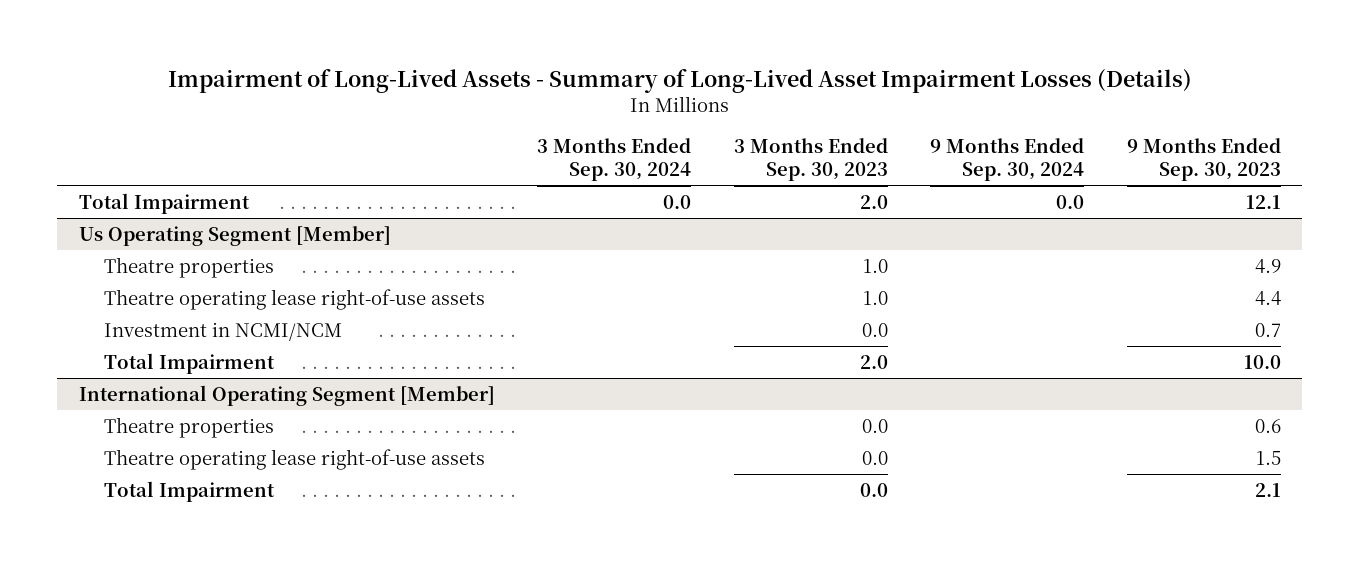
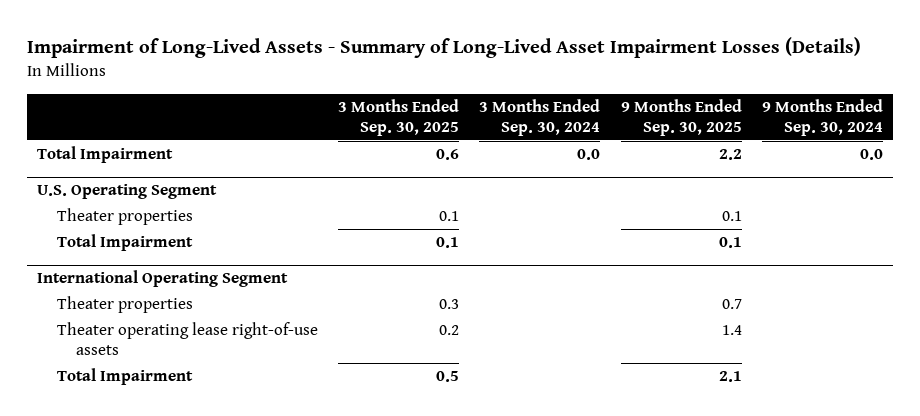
[733,138,888,182] 3 Months Ended Sep. 30, 2023 -> none
[1126,138,1281,182] 9 Months Ended Sep. 30, 2023 -> none
none -> [337,98,459,136] 3 Months Ended Sep. 30, 2025
none -> [620,98,742,136] 9 Months Ended Sep. 30, 2025
[103,288,485,310] Theatre operating lease right-of-use assets -> none
[103,321,342,341] Investment in NCMI/NCM -> none
[78,225,391,246] Us Operating Segment [Member] -> [37,184,218,200] U.S. Operating Segment
[103,256,274,278] Theatre properties -> [56,208,193,226] Theater properties
[78,384,495,406] International Operating Segment [Member] -> [37,270,289,288] International Operating Segment
[103,416,274,438] Theatre properties -> [56,296,193,314] Theater properties
[103,448,485,470] Theatre operating lease right-of-use assets -> [56,322,318,356] Theater operating lease right-of-use assets

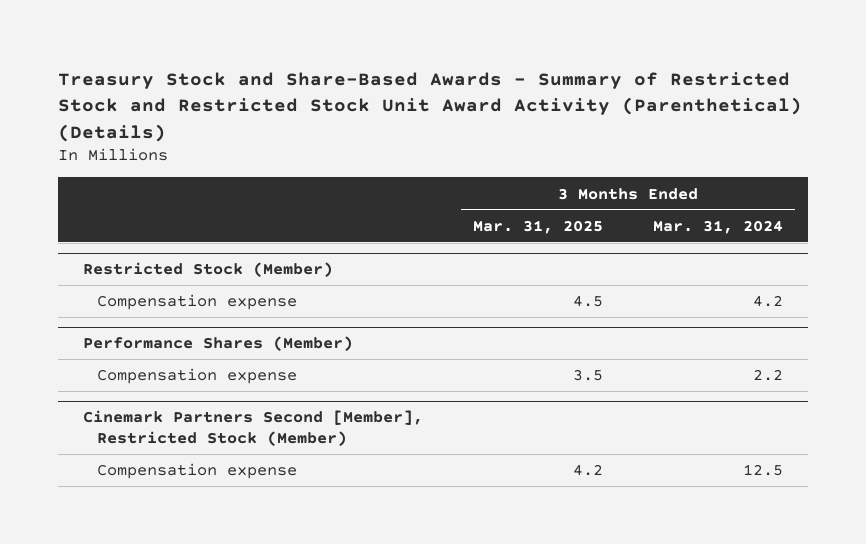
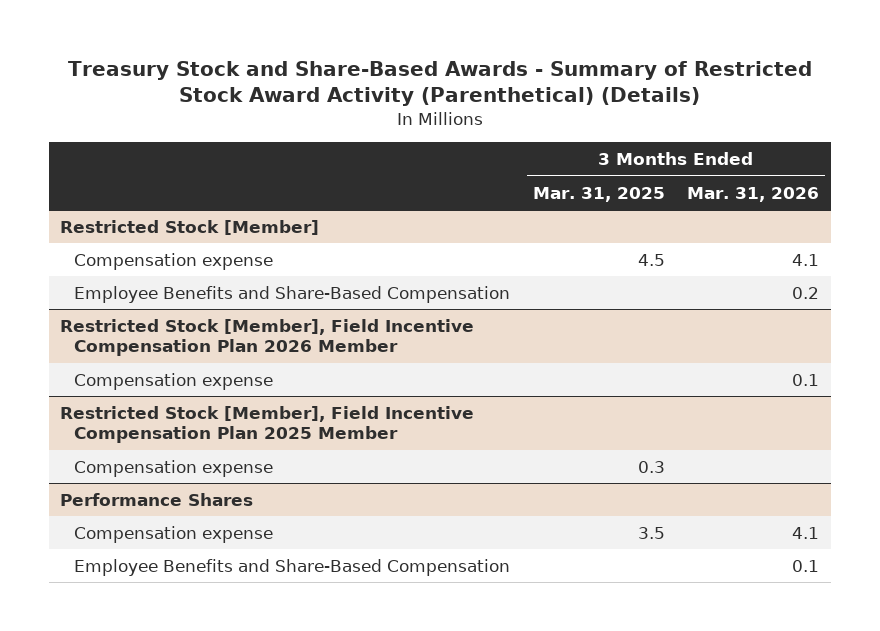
[58,71,803,142] Treasury Stock and Share-Based Awards - Summary of Restricted Stock and Restricted Stock Unit Award Activity (Parenthetical) (Details) -> [67,60,812,107] Treasury Stock and Share-Based Awards - Summary of Restricted Stock Award Activity (Parenthetical) (Details)
[652,219,783,234] Mar. 31, 2024 -> none
none -> [687,186,820,202] Mar. 31, 2026
[83,262,334,278] Restricted Stock (Member) -> [60,219,320,235] Restricted Stock [Member]
none -> [74,285,511,303] Employee Benefits and Share-Based Compensation
none -> [60,318,475,357] Restricted Stock [Member], Field Incentive Compensation Plan 2026 Member
none -> [74,372,274,390] Compensation expense
none -> [60,405,475,444] Restricted Stock [Member], Field Incentive Compensation Plan 2025 Member
none -> [74,459,274,477] Compensation expense
[83,336,354,352] Performance Shares (Member) -> [60,492,254,506] Performance Shares
[83,410,424,446] Cinemark Partners Second [Member], Restricted Stock (Member) -> none
[96,463,297,480] Compensation expense -> none
none -> [74,558,511,576] Employee Benefits and Share-Based Compensation

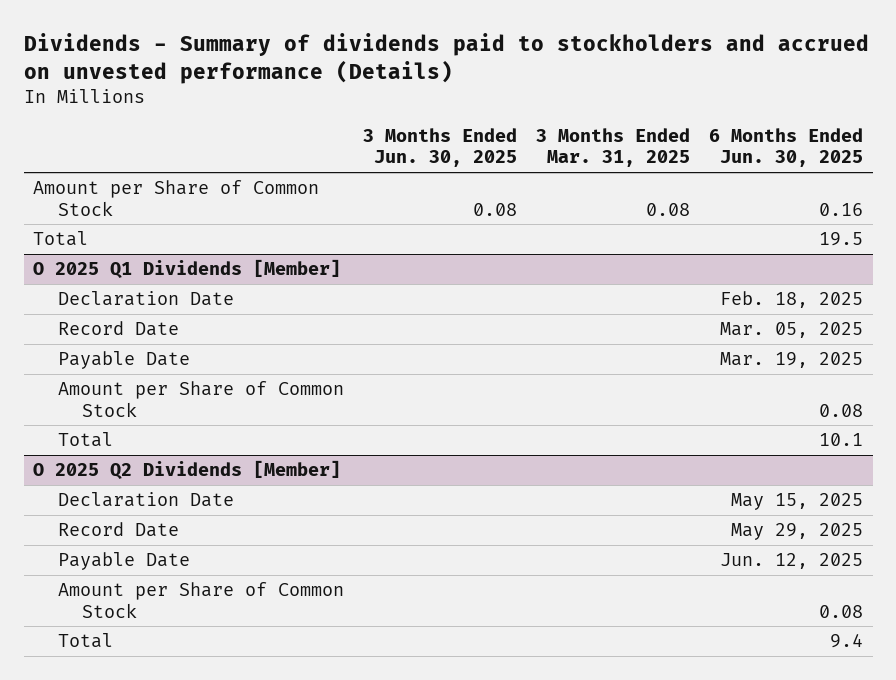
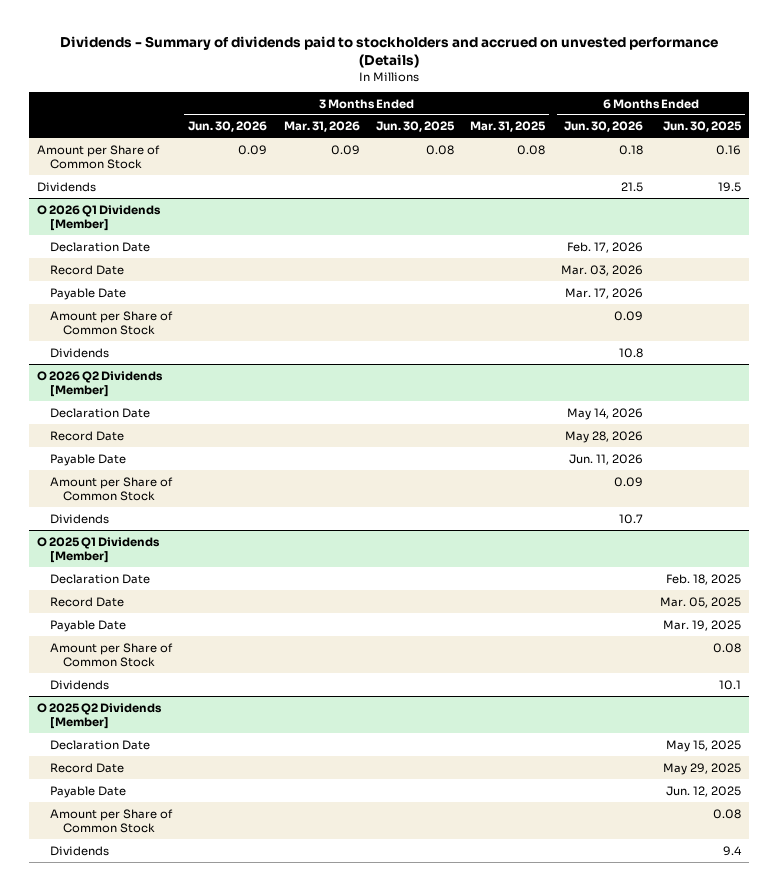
none -> [188,121,268,133] Jun. 30, 2026
none -> [283,121,360,133] Mar. 31, 2026
none -> [564,121,644,133] Jun. 30, 2026
[33,231,89,247] Total -> [37,181,97,192] Dividends
none -> [37,204,162,232] O 2026 Q1 Dividends [Member]
none -> [50,241,151,252] Declaration Date
none -> [50,264,125,275] Record Date
none -> [50,287,127,300] Payable Date
none -> [50,310,174,336] Amount per Share of Common Stock
none -> [50,347,110,358] Dividends
none -> [37,370,164,398] O 2026 Q2 Dividends [Member]
none -> [50,407,151,418] Declaration Date
none -> [50,430,125,441] Record Date
none -> [50,453,127,466] Payable Date
none -> [50,476,174,502] Amount per Share of Common Stock
none -> [50,513,110,524] Dividends
[57,432,113,448] Total -> none
none -> [50,679,110,690] Dividends
[57,633,113,649] Total -> none
none -> [50,845,110,856] Dividends

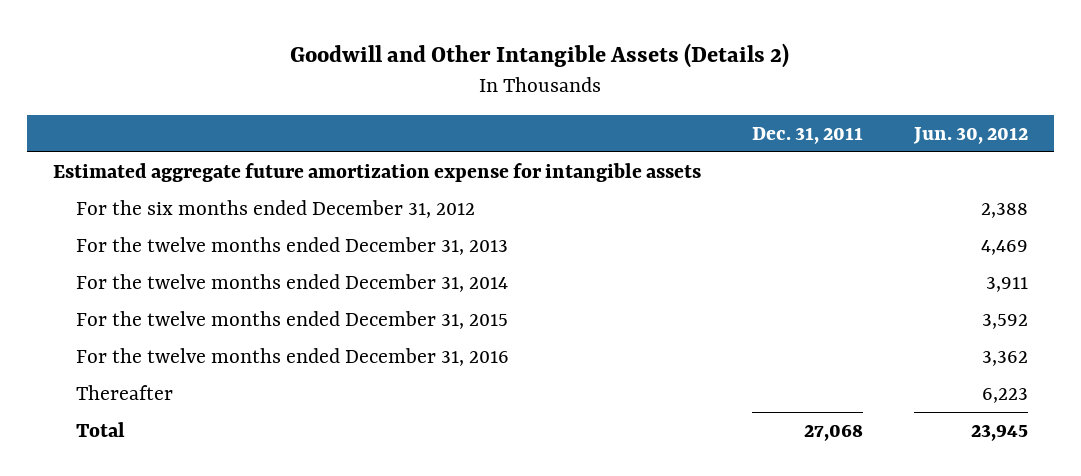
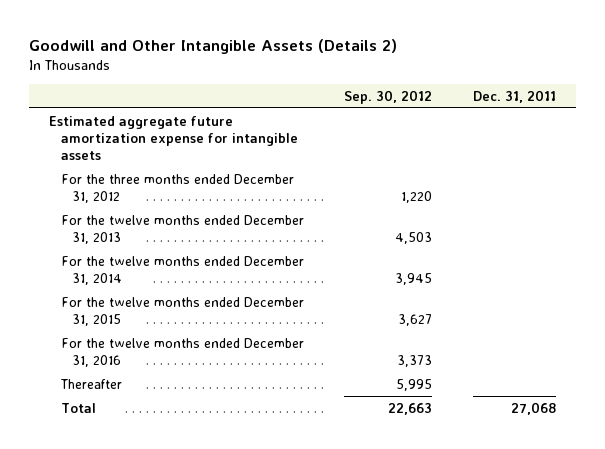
[913,126,1029,144] Jun. 30, 2012 -> none
none -> [344,89,433,104] Sep. 30, 2012
[76,200,476,219] For the six months ended December 31, 2012 -> [60,173,294,203] For the three months ended December 31, 2012

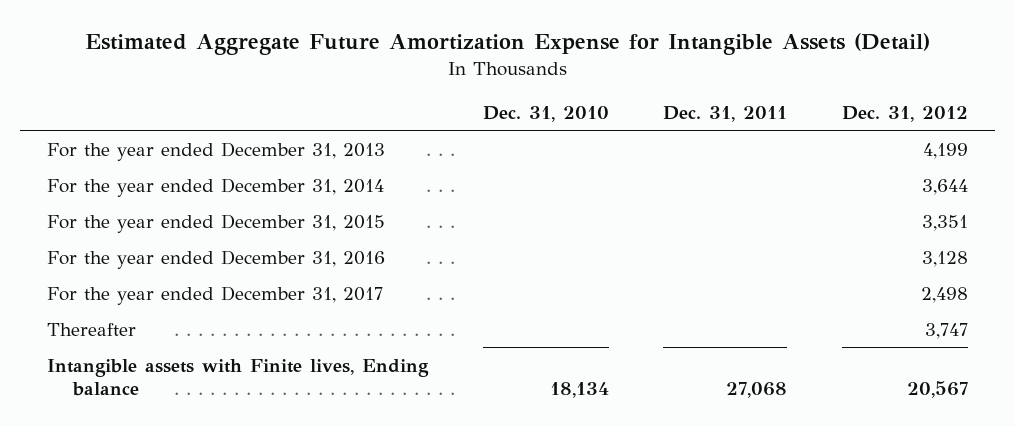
[28,38,397,54] Goodwill and Other Intangible Assets (Details 2) -> [84,33,930,56] Estimated Aggregate Future Amortization Expense for Intangible Assets (Detail)
[344,89,433,104] Sep. 30, 2012 -> none
none -> [482,105,609,122] Dec. 31, 2010
none -> [841,105,968,122] Dec. 31, 2012
[49,115,298,161] Estimated aggregate future amortization expense for intangible assets -> none
[60,173,294,203] For the three months ended December 31, 2012 -> [47,141,386,161] For the year ended December 31, 2013
[60,214,304,244] For the twelve months ended December 31, 2013 -> [47,177,385,197] For the year ended December 31, 2014
[60,255,304,285] For the twelve months ended December 31, 2014 -> [47,213,386,233] For the year ended December 31, 2015
[60,296,304,326] For the twelve months ended December 31, 2015 -> [47,249,386,269] For the year ended December 31, 2016
[60,337,304,367] For the twelve months ended December 31, 2016 -> [47,285,384,305] For the year ended December 31, 2017
[60,402,96,413] Total -> [47,358,430,396] Intangible assets with Finite lives, Ending balance

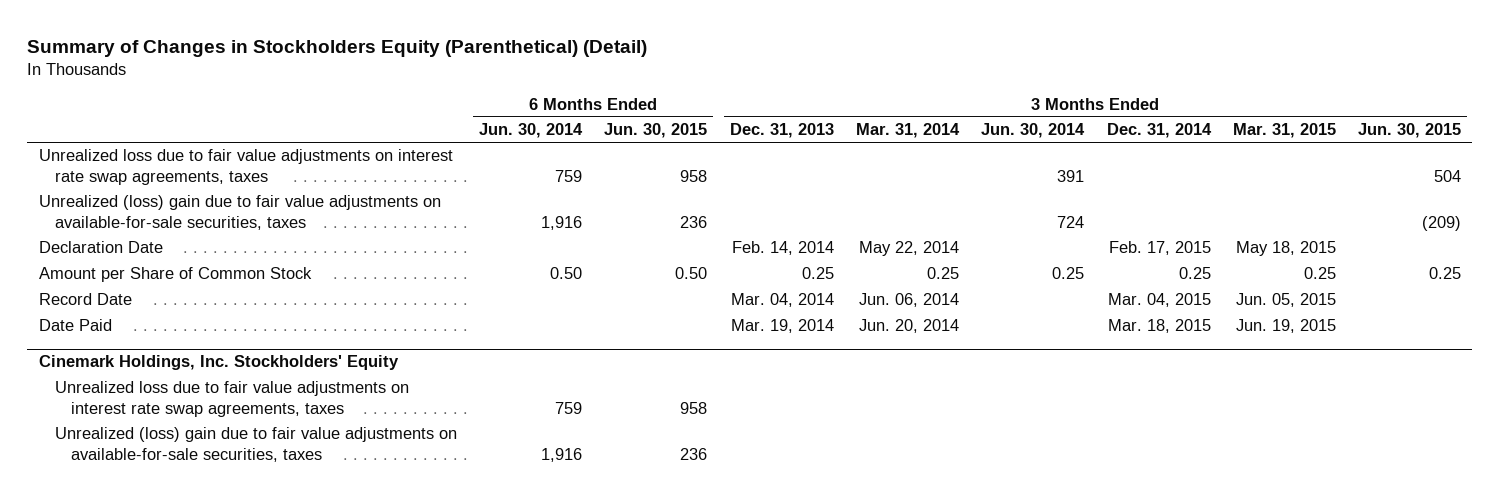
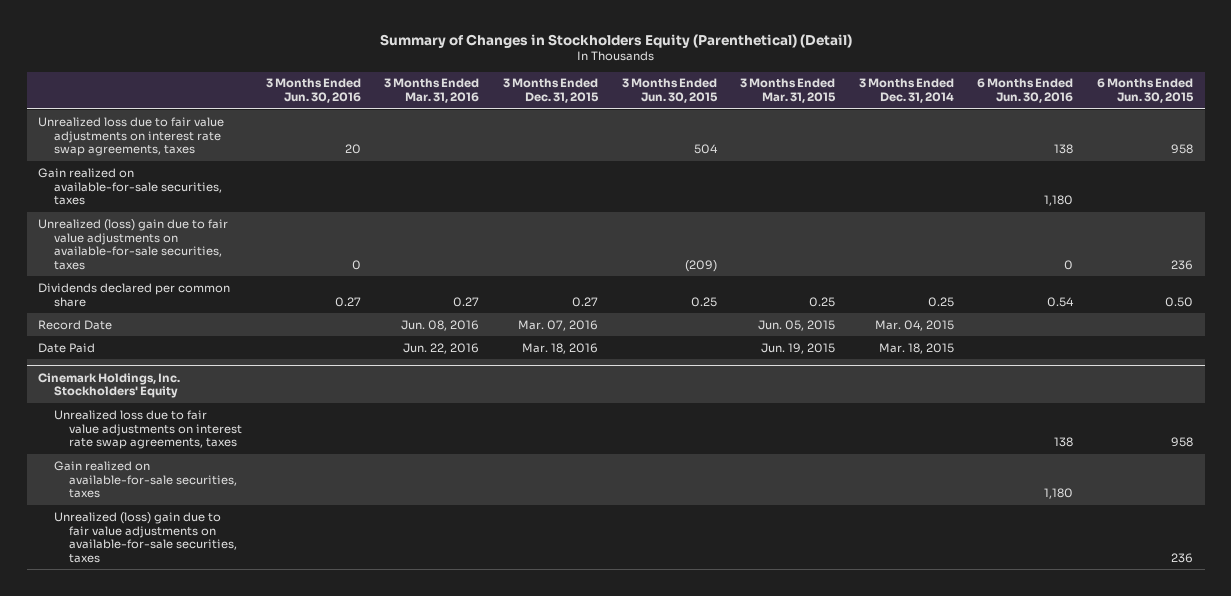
[479,123,584,139] Jun. 30, 2014 -> none
[729,123,834,139] Dec. 31, 2013 -> none
[855,123,960,139] Mar. 31, 2014 -> none
[981,123,1086,139] Jun. 30, 2014 -> none
none -> [265,78,361,104] 3 Months Ended Jun. 30, 2016
none -> [384,78,480,104] 3 Months Ended Mar. 31, 2016
none -> [503,78,600,104] 3 Months Ended Dec. 31, 2015
none -> [977,78,1074,104] 6 Months Ended Jun. 30, 2016
none -> [38,167,222,206] Gain realized on available-for-sale securities, taxes
[38,241,163,254] Declaration Date -> none
[38,267,312,283] Amount per Share of Common Stock -> [38,282,231,307] Dividends declared per common share
none -> [53,460,238,499] Gain realized on available-for-sale securities, taxes

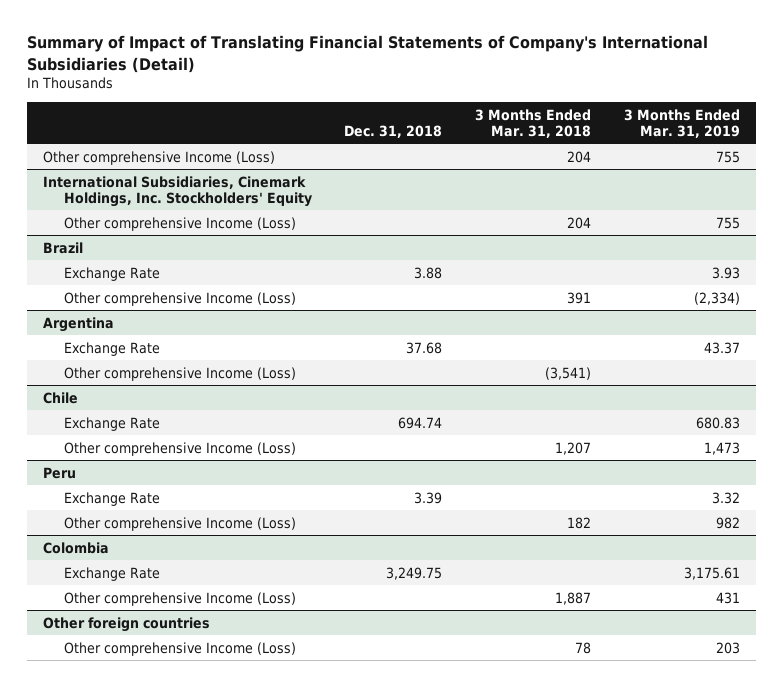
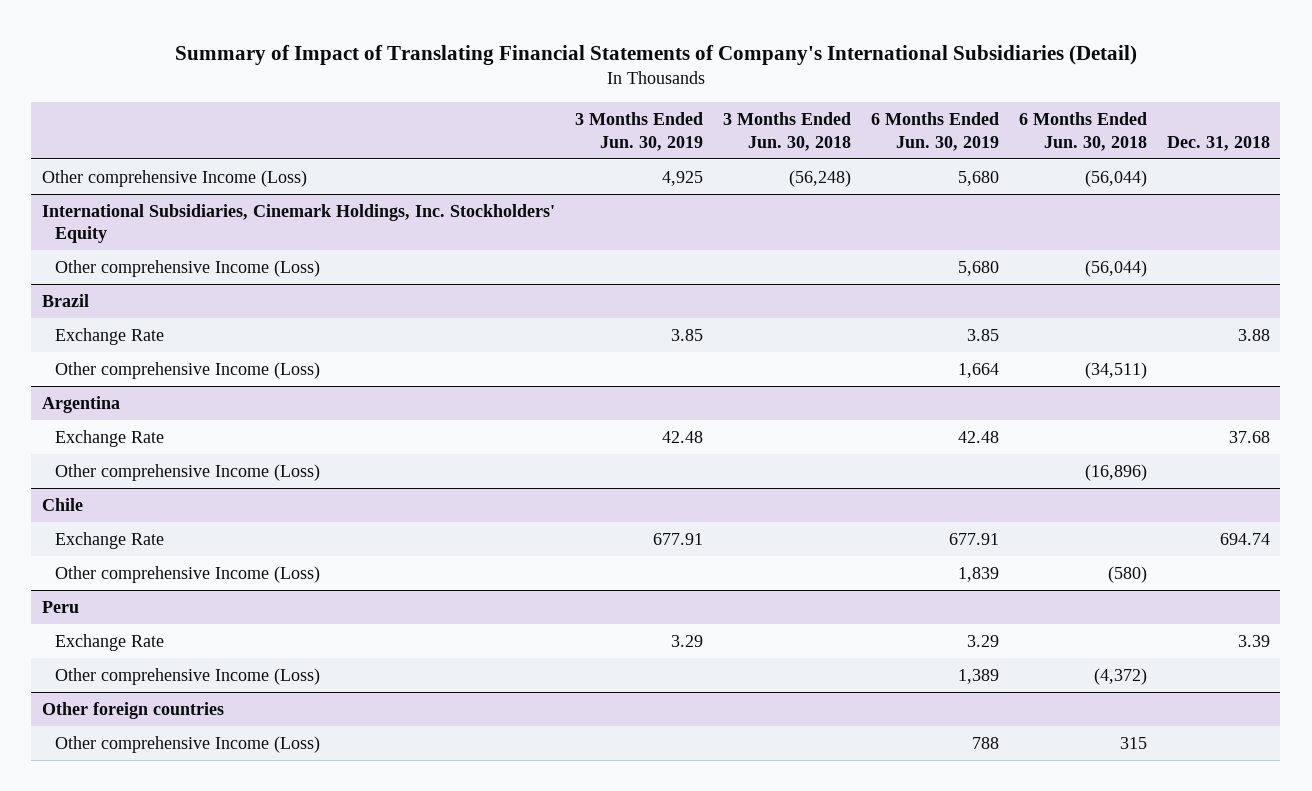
[475,108,592,138] 3 Months Ended Mar. 31, 2018 -> none
[623,108,740,138] 3 Months Ended Mar. 31, 2019 -> none
none -> [574,112,703,151] 3 Months Ended Jun. 30, 2019
none -> [722,112,851,151] 3 Months Ended Jun. 30, 2018
none -> [870,112,999,151] 6 Months Ended Jun. 30, 2019
none -> [1019,112,1148,151] 6 Months Ended Jun. 30, 2018
[43,541,110,554] Colombia -> none
[63,566,160,581] Exchange Rate -> none
[63,591,296,606] Other comprehensive Income (Loss) -> none

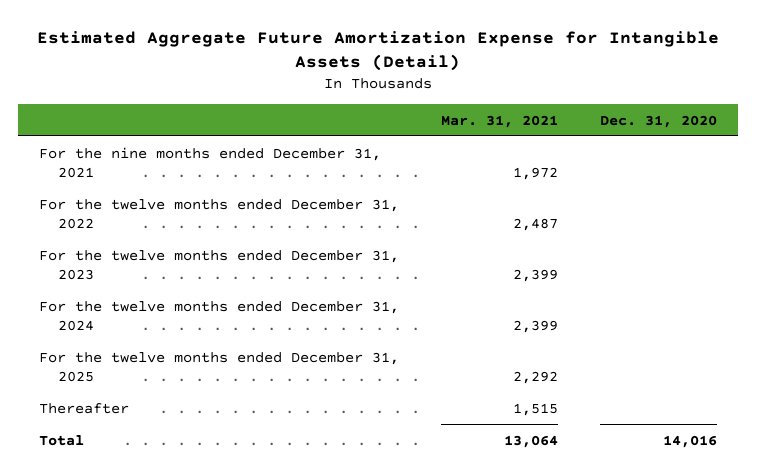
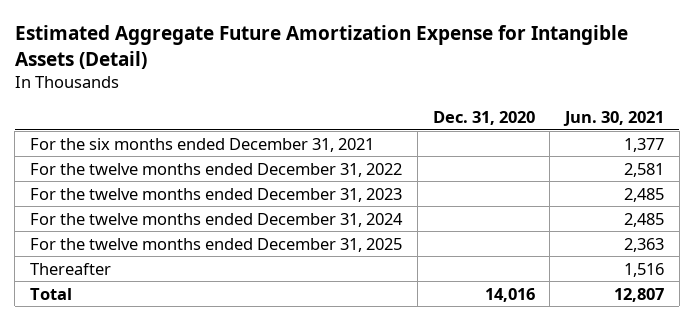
[441,114,559,128] Mar. 31, 2021 -> none
none -> [563,110,665,126] Jun. 30, 2021
[39,146,382,179] For the nine months ended December 31, 2021 -> [30,137,375,152] For the six months ended December 31, 2021

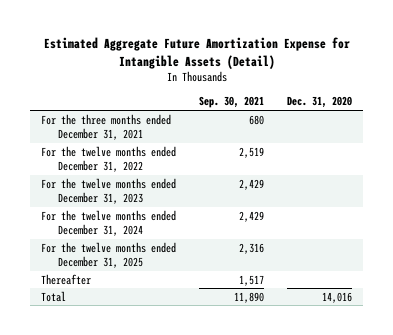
[563,110,665,126] Jun. 30, 2021 -> none
none -> [199,96,265,109] Sep. 30, 2021
[30,137,375,152] For the six months ended December 31, 2021 -> [41,113,172,140] For the three months ended December 31, 2021

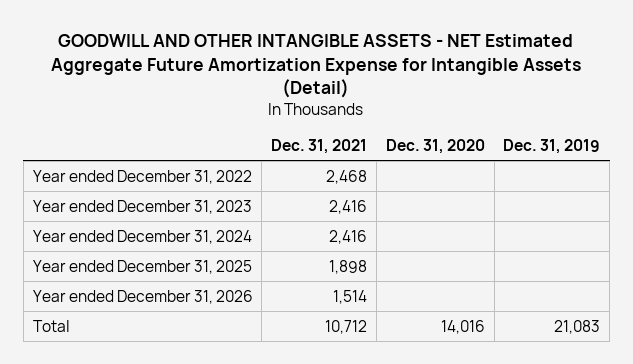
[43,36,350,69] Estimated Aggregate Future Amortization Expense for Intangible Assets (Detail) -> [51,34,582,99] GOODWILL AND OTHER INTANGIBLE ASSETS - NET Estimated Aggregate Future Amortization Expense for Intangible Assets (Detail)
[199,96,265,109] Sep. 30, 2021 -> none
none -> [271,139,368,155] Dec. 31, 2021
none -> [503,139,601,155] Dec. 31, 2019
[41,113,172,140] For the three months ended December 31, 2021 -> none
[41,273,92,285] Thereafter -> none
[41,145,177,172] For the twelve months ended December 31, 2022 -> [32,169,252,184] Year ended December 31, 2022
[41,177,177,204] For the twelve months ended December 31, 2023 -> [32,199,252,214] Year ended December 31, 2023
[41,209,177,236] For the twelve months ended December 31, 2024 -> [32,229,252,244] Year ended December 31, 2024
[41,241,177,268] For the twelve months ended December 31, 2025 -> [32,259,252,274] Year ended December 31, 2025
none -> [32,289,253,304] Year ended December 31, 2026

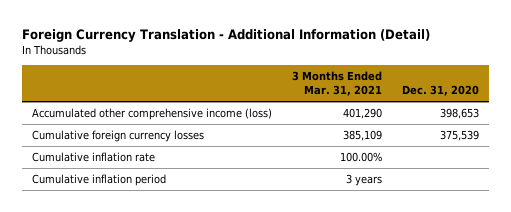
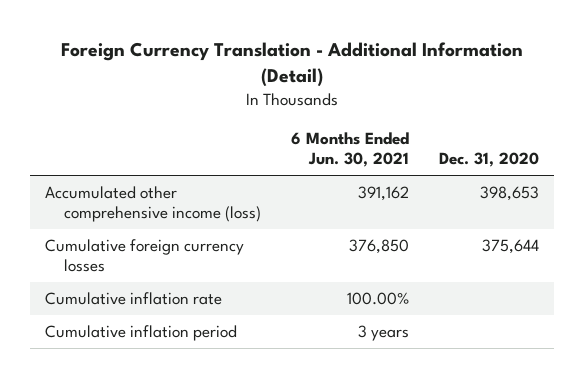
[291,70,382,97] 3 Months Ended Mar. 31, 2021 -> none
none -> [290,131,409,168] 6 Months Ended Jun. 30, 2021
[439,130,479,142] 375,539 -> [482,239,540,255] 375,644

